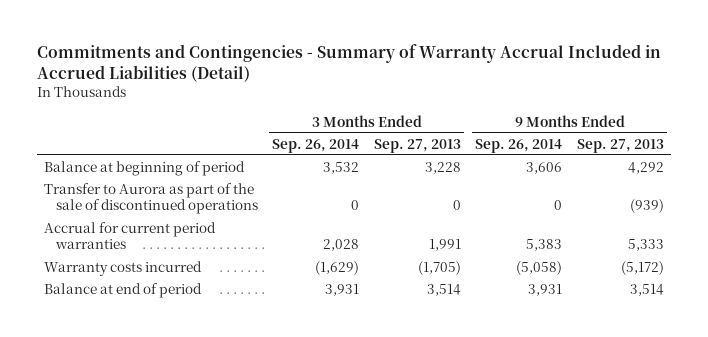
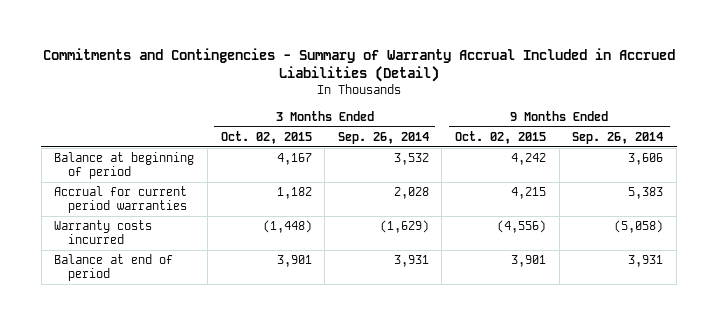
[373,138,461,153] Sep. 27, 2013 -> none
[576,138,664,153] Sep. 27, 2013 -> none
none -> [220,131,312,145] Oct. 02, 2015
none -> [455,131,547,145] Oct. 02, 2015
[44,182,258,215] Transfer to Aurora as part of the sale of discontinued operations -> none

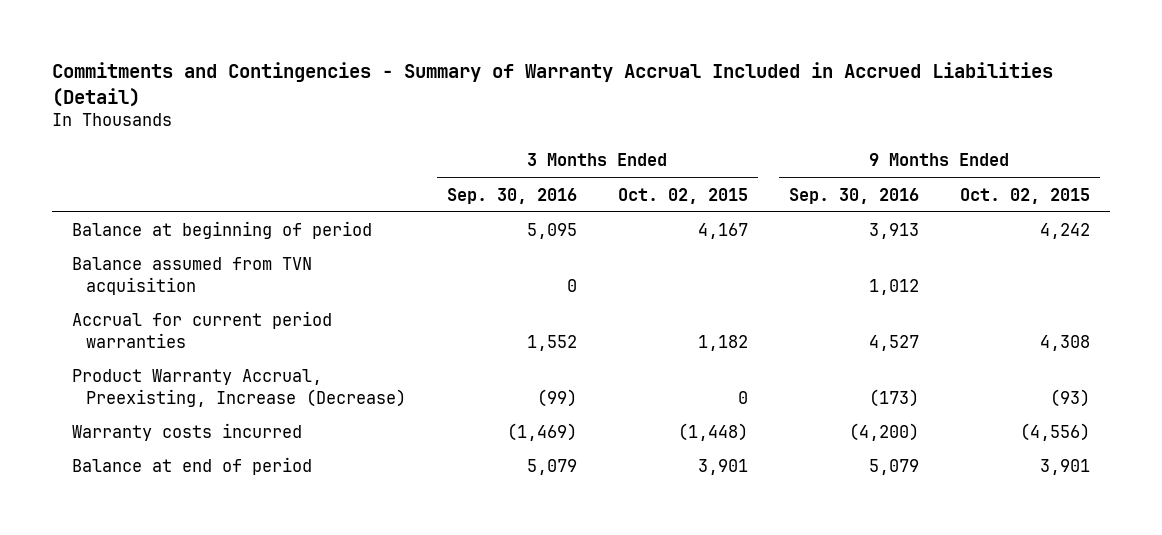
[337,132,429,145] Sep. 26, 2014 -> none
[572,132,664,145] Sep. 26, 2014 -> none
none -> [446,187,577,204] Sep. 30, 2016
none -> [788,187,919,204] Sep. 30, 2016
none -> [72,257,313,295] Balance assumed from TVN acquisition
[511,187,547,200] 4,215 -> [1039,334,1090,351] 4,308
none -> [72,369,406,407] Product Warranty Accrual, Preexisting, Increase (Decrease)

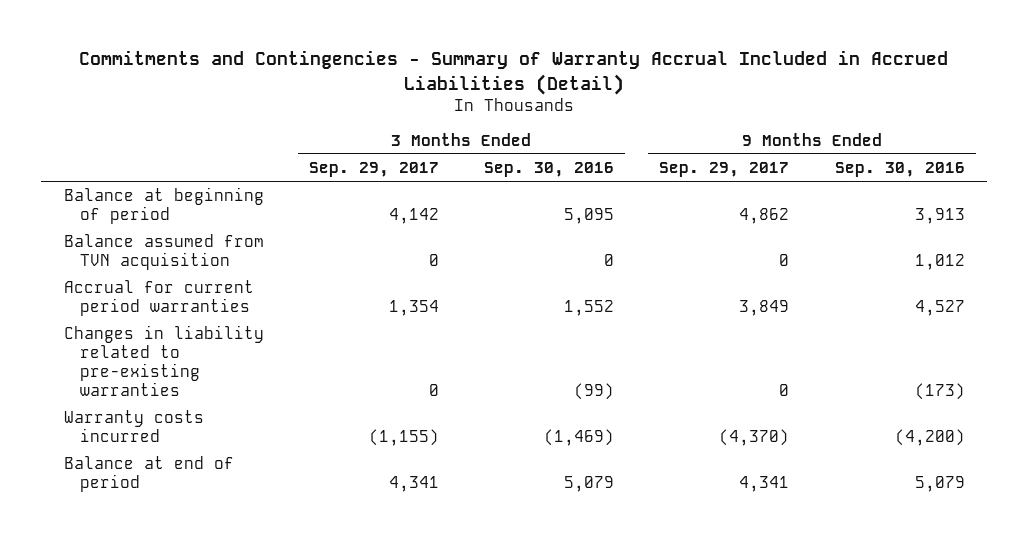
[617,187,748,204] Oct. 02, 2015 -> none
[959,187,1090,204] Oct. 02, 2015 -> none
none -> [308,162,439,178] Sep. 29, 2017
none -> [659,162,790,178] Sep. 29, 2017
[72,369,406,407] Product Warranty Accrual, Preexisting, Increase (Decrease) -> [63,325,264,396] Changes in liability related to pre-existing warranties

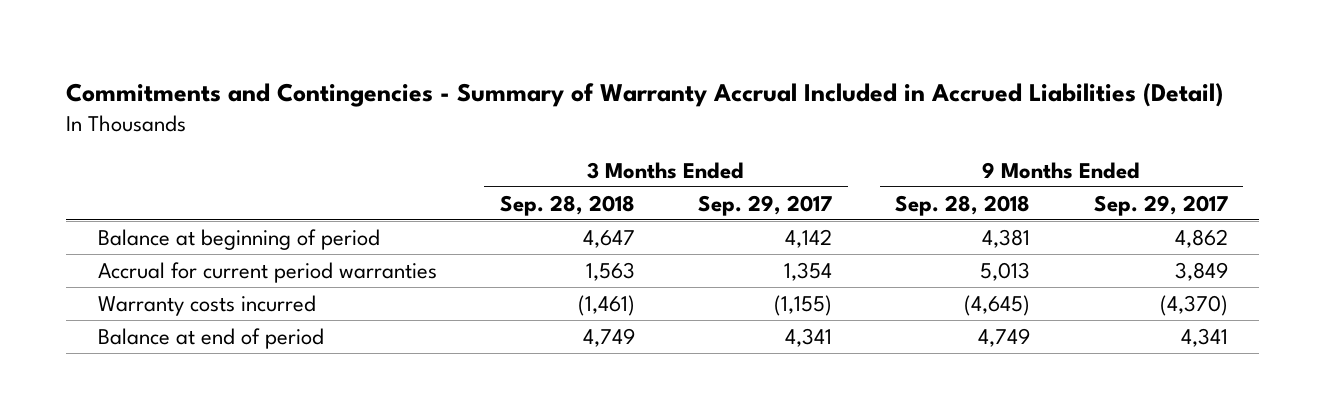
[484,162,615,178] Sep. 30, 2016 -> none
[834,162,965,178] Sep. 30, 2016 -> none
none -> [500,194,636,216] Sep. 28, 2018
none -> [895,194,1031,216] Sep. 28, 2018
[63,234,264,271] Balance assumed from TVN acquisition -> none
[63,325,264,396] Changes in liability related to pre-existing warranties -> none

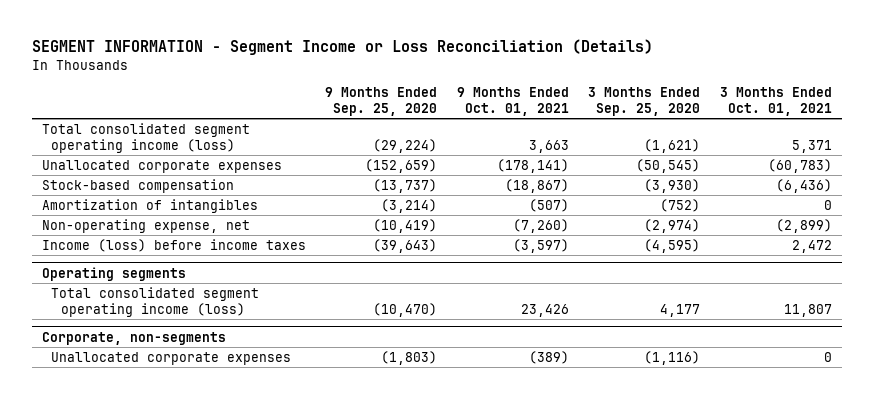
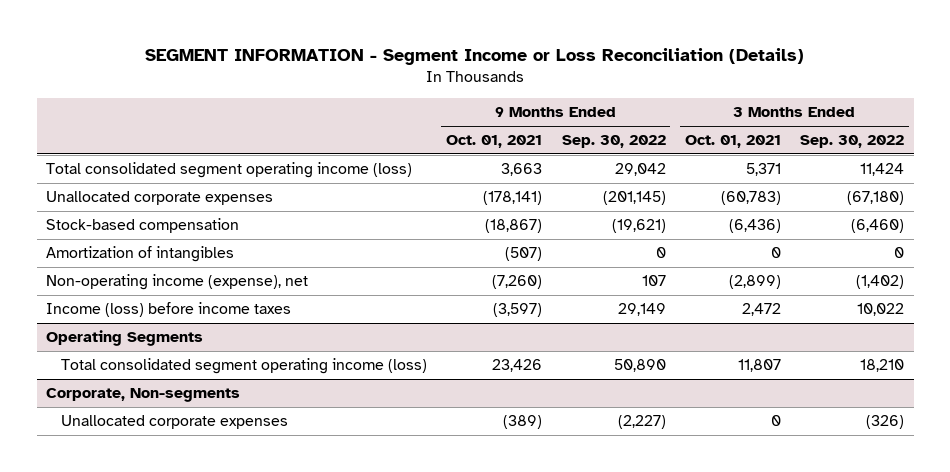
[325,87,438,117] 9 Months Ended Sep. 25, 2020 -> none
[588,87,701,117] 3 Months Ended Sep. 25, 2020 -> none
none -> [561,135,666,149] Sep. 30, 2022
none -> [800,135,905,149] Sep. 30, 2022
[41,218,250,233] Non-operating expense, net -> [46,274,309,291] Non-operating income (expense), net
[41,266,186,281] Operating segments -> [46,330,204,347] Operating Segments
[41,331,226,345] Corporate, non-segments -> [46,388,241,403] Corporate, Non-segments

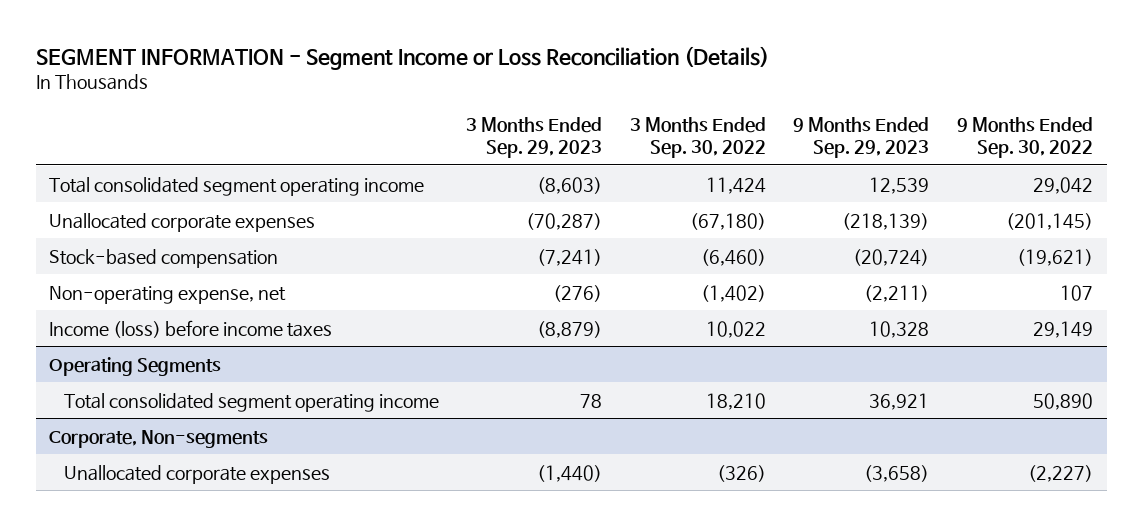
[446,135,543,149] Oct. 01, 2021 -> none
[684,135,781,149] Oct. 01, 2021 -> none
none -> [466,117,603,159] 3 Months Ended Sep. 29, 2023
none -> [793,117,930,159] 9 Months Ended Sep. 29, 2023
[46,162,413,179] Total consolidated segment operating income (loss) -> [49,176,425,196] Total consolidated segment operating income
[46,246,235,263] Amortization of intangibles -> none
[46,274,309,291] Non-operating income (expense), net -> [49,285,287,304] Non-operating expense, net
[60,358,427,375] Total consolidated segment operating income (loss) -> [63,392,439,412] Total consolidated segment operating income

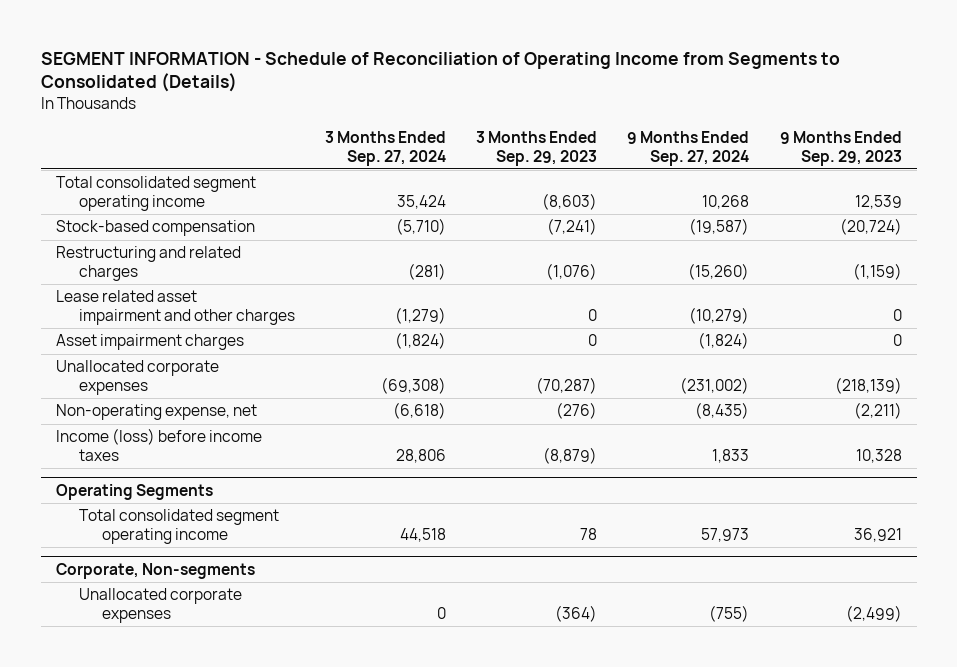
[35,45,769,70] SEGMENT INFORMATION - Segment Income or Loss Reconciliation (Details) -> [40,51,840,93] SEGMENT INFORMATION - Schedule of Reconciliation of Operating Income from Segments to Consolidated (Details)
[629,117,766,159] 3 Months Ended Sep. 30, 2022 -> none
[956,117,1093,159] 9 Months Ended Sep. 30, 2022 -> none
none -> [325,131,447,166] 3 Months Ended Sep. 27, 2024
none -> [627,131,750,166] 9 Months Ended Sep. 27, 2024
none -> [55,246,241,282] Restructuring and related charges
none -> [55,290,295,326] Lease related asset impairment and other charges
none -> [55,334,244,351] Asset impairment charges
[49,212,316,232] Unallocated corporate expenses -> [55,360,219,396] Unallocated corporate expenses
[537,464,603,482] (1,440) -> [555,605,598,623] (364)
[864,464,930,482] (3,658) -> [845,605,902,623] (2,499)

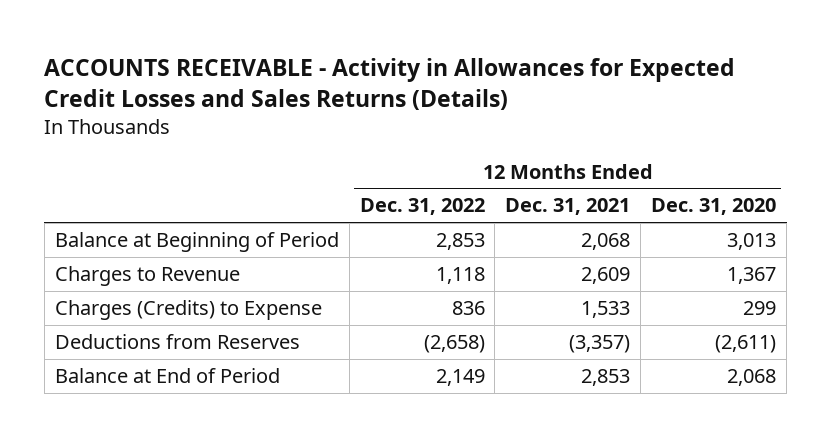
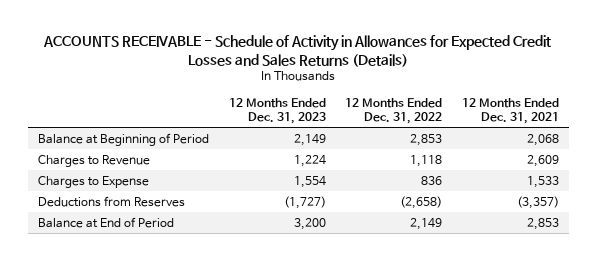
[44,57,736,110] ACCOUNTS RECEIVABLE - Activity in Allowances for Expected Credit Losses and Sales Returns (Details) -> [43,35,552,67] ACCOUNTS RECEIVABLE - Schedule of Activity in Allowances for Expected Credit Losses and Sales Returns (Details)
[651,198,777,216] Dec. 31, 2020 -> none
none -> [228,98,326,125] 12 Months Ended Dec. 31, 2023
[54,300,322,321] Charges (Credits) to Expense -> [37,175,149,188] Charges to Expense

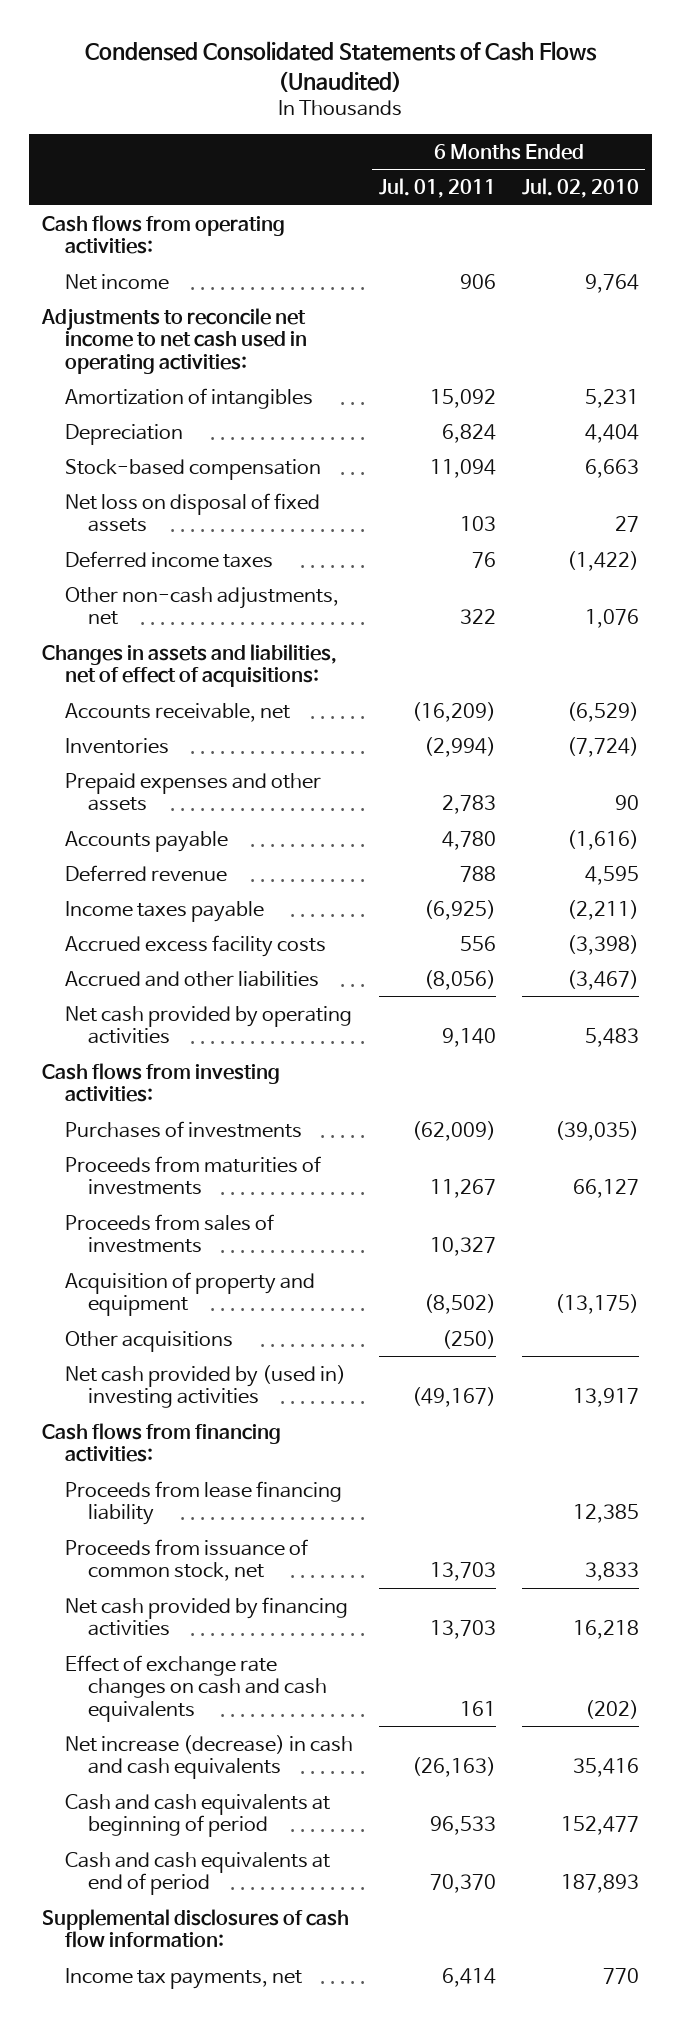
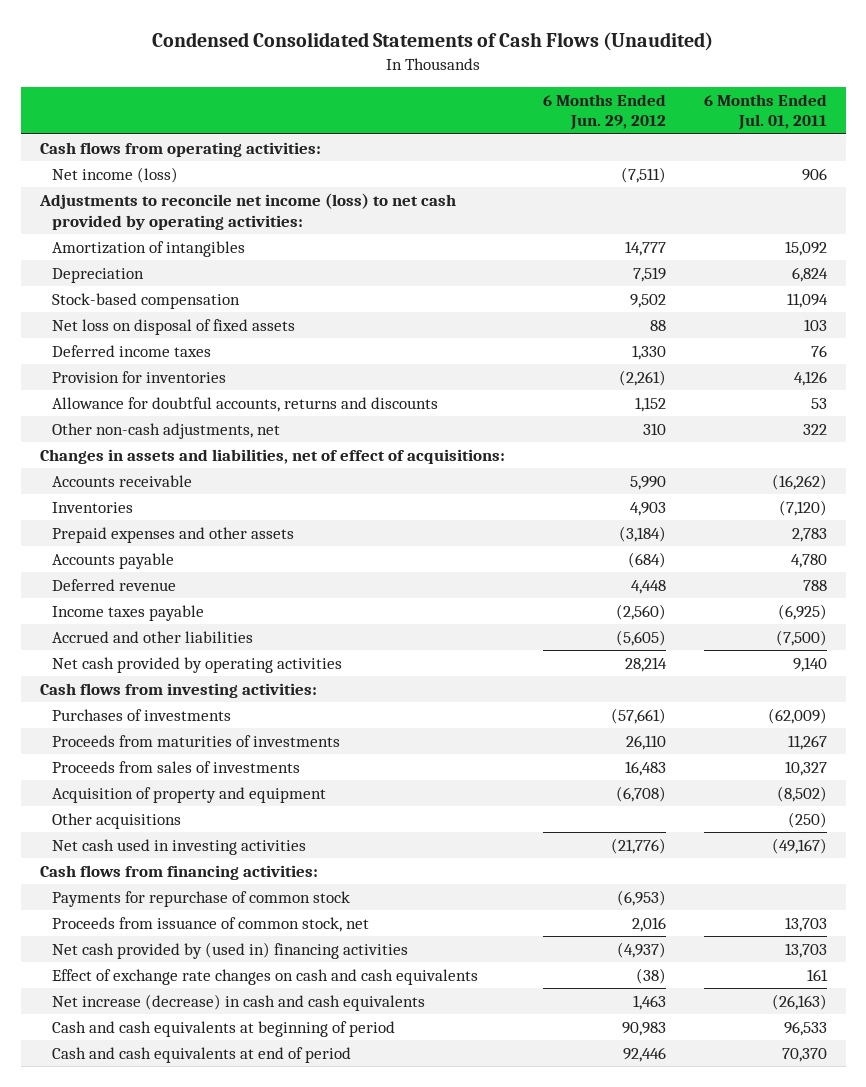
[521,177,639,198] Jul. 02, 2010 -> none
none -> [542,93,666,131] 6 Months Ended Jun. 29, 2012
[65,273,170,290] Net income -> [51,166,178,183] Net income (loss)
[40,307,308,374] Adjustments to reconcile net income to net cash used in operating activities: -> [38,192,456,230] Adjustments to reconcile net income (loss) to net cash provided by operating activities:
none -> [51,370,226,383] Provision for inventories
none -> [51,396,438,412] Allowance for doubtful accounts, returns and discounts
[65,702,291,722] Accounts receivable, net -> [51,474,192,487] Accounts receivable
[411,701,496,722] (16,209) -> [771,473,827,490] (16,262)
[423,736,496,757] (2,994) -> [778,499,827,516] (7,120)
[65,934,327,957] Accrued excess facility costs -> none
[423,969,496,990] (8,056) -> [775,629,827,646] (7,500)
[65,1364,347,1409] Net cash provided by (used in) investing activities -> [51,838,306,855] Net cash used in investing activities
[65,1480,343,1526] Proceeds from lease financing liability -> none
none -> [51,890,350,907] Payments for repurchase of common stock
[65,1596,349,1637] Net cash provided by financing activities -> [51,941,408,959] Net cash provided by (used in) financing activities
[41,1908,349,1949] Supplemental disclosures of cash flow information: -> none
[65,1967,303,1989] Income tax payments, net -> none

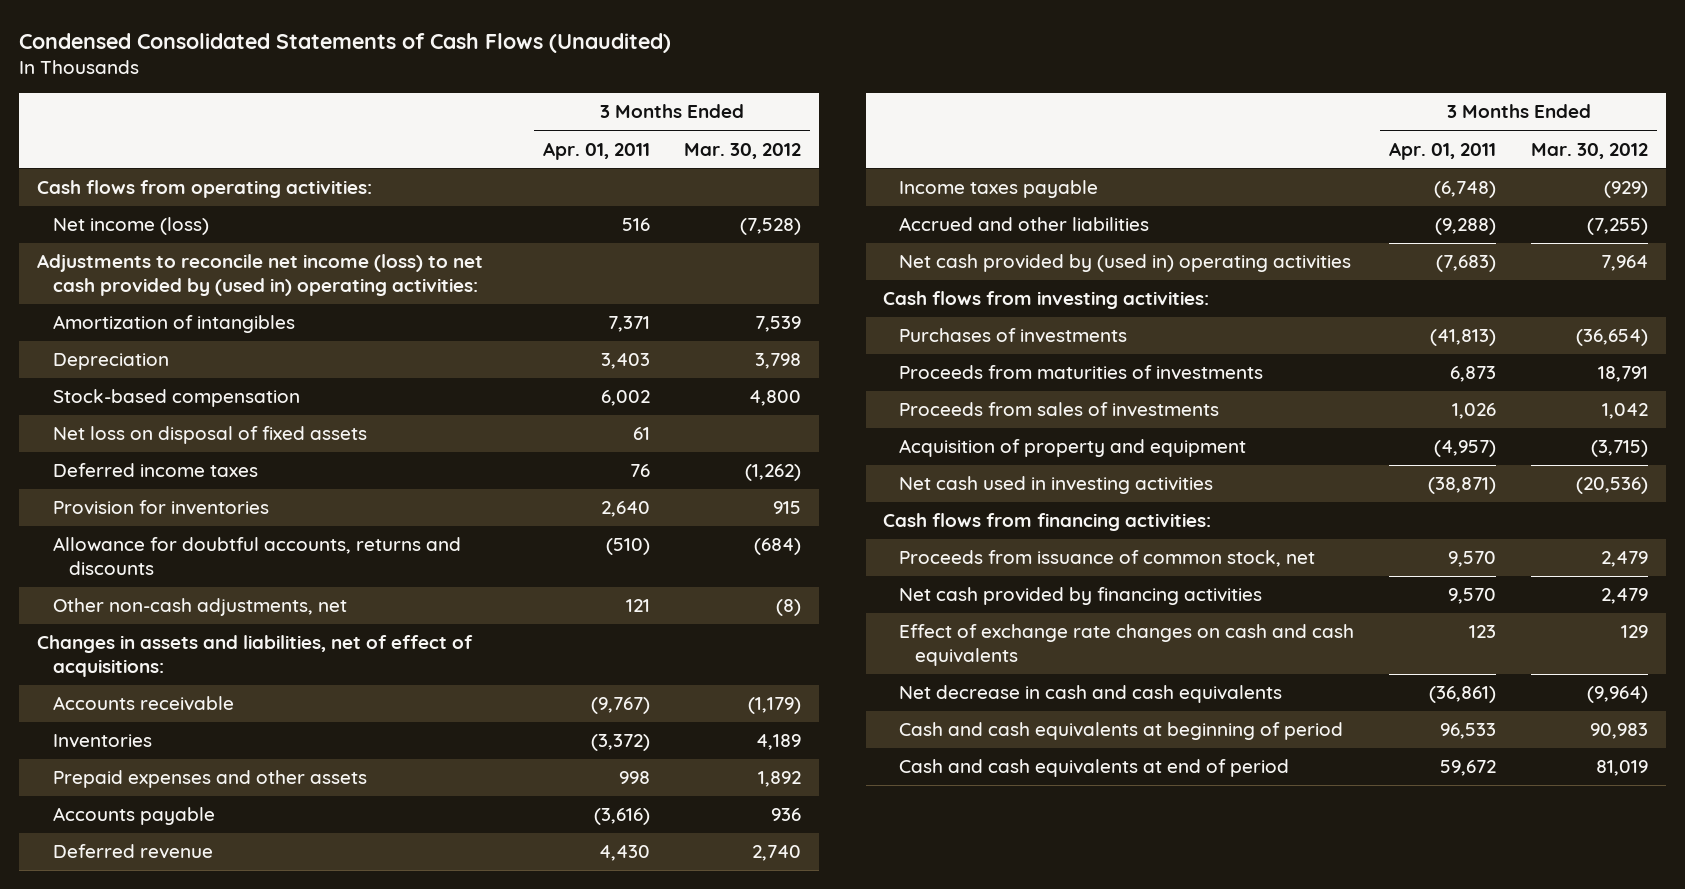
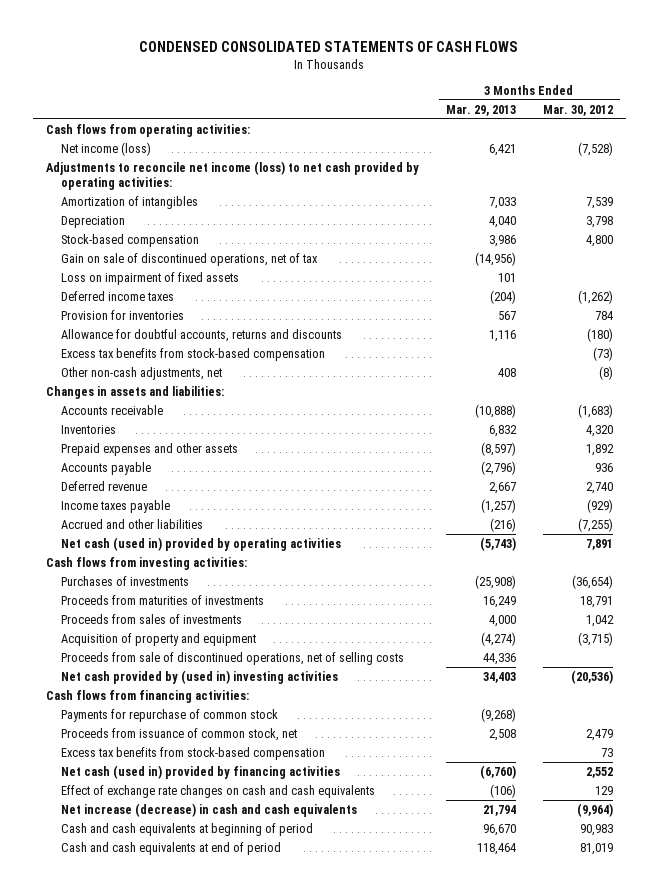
[19,32,672,53] Condensed Consolidated Statements of Cash Flows (Unaudited) -> [139,40,519,52] CONDENSED CONSOLIDATED STATEMENTS OF CASH FLOWS
[542,141,650,160] Apr. 01, 2011 -> none
none -> [445,104,516,116] Mar. 29, 2013
[36,254,483,296] Adjustments to reconcile net income (loss) to net cash provided by (used in) operating activities: -> [45,160,419,190] Adjustments to reconcile net income (loss) to net cash provided by operating activities:
none -> [61,252,319,266] Gain on sale of discontinued operations, net of tax
[52,426,367,445] Net loss on disposal of fixed assets -> [61,271,240,285] Loss on impairment of fixed assets
[773,501,802,515] 915 -> [594,310,613,320] 784
[754,538,802,556] (684) -> [586,327,613,342] (180)
none -> [61,347,326,361] Excess tax benefits from stock-based compensation
[36,635,473,677] Changes in assets and liabilities, net of effect of acquisitions: -> [45,385,224,399] Changes in assets and liabilities:
[748,697,802,715] (1,179) -> [577,403,613,418] (1,683)
[756,734,802,751] 4,189 -> [585,424,613,437] 4,320
[899,254,1352,273] Net cash provided by (used in) operating activities -> [61,536,342,551] Net cash (used in) provided by operating activities
[1601,255,1649,272] 7,964 -> [585,538,613,550] 7,891
none -> [61,651,405,665] Proceeds from sale of discontinued operations, net of selling costs
[899,476,1214,495] Net cash used in investing activities -> [61,669,339,684] Net cash provided by (used in) investing activities
none -> [61,708,279,722] Payments for repurchase of common stock
none -> [61,746,326,760] Excess tax benefits from stock-based compensation
[899,587,1263,606] Net cash provided by financing activities -> [61,764,341,779] Net cash (used in) provided by financing activities
[1601,588,1649,605] 2,479 -> [585,766,613,778] 2,552
[899,685,1283,704] Net decrease in cash and cash equivalents -> [61,802,358,817] Net increase (decrease) in cash and cash equivalents

